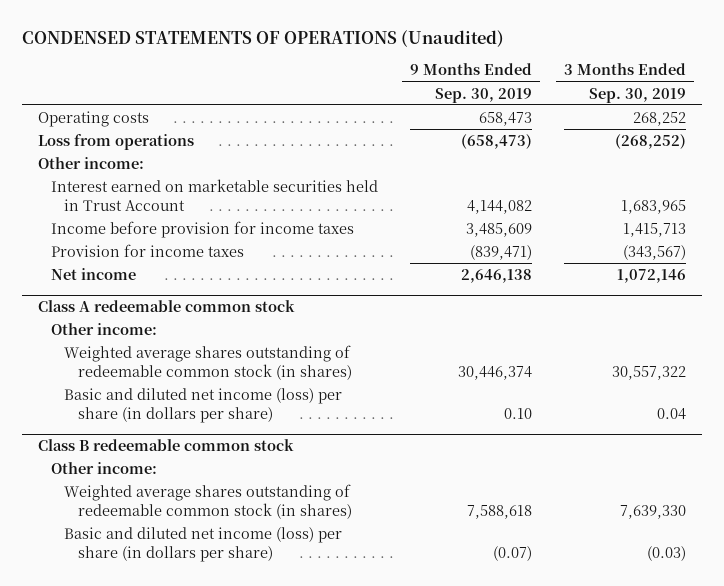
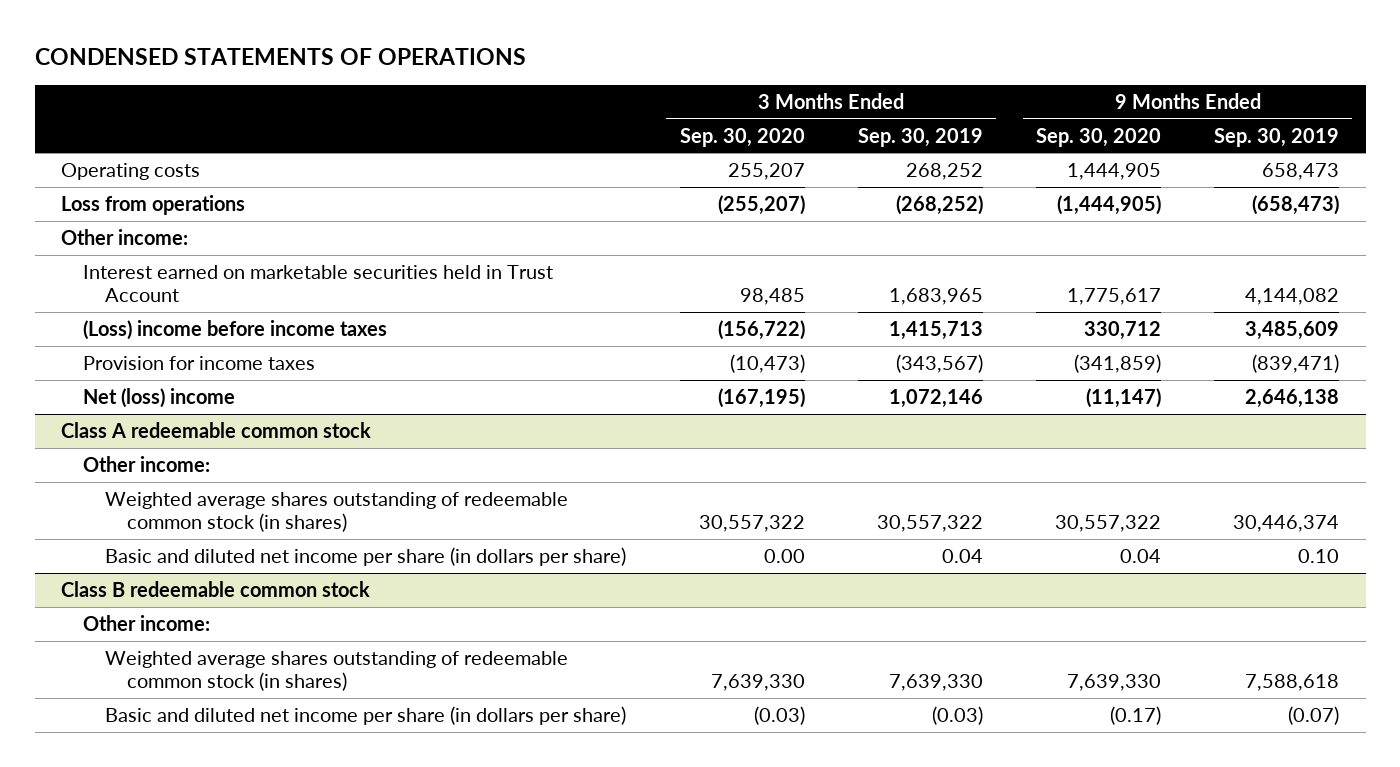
[21,30,504,48] CONDENSED STATEMENTS OF OPERATIONS (Unaudited) -> [34,48,526,66] CONDENSED STATEMENTS OF OPERATIONS
none -> [679,127,805,147] Sep. 30, 2020
none -> [1035,127,1161,147] Sep. 30, 2020
[51,220,355,238] Income before provision for income taxes -> [83,319,388,340] (Loss) income before income taxes
[51,267,137,280] Net income -> [83,387,236,408] Net (loss) income
[64,387,343,423] Basic and diluted net income (loss) per share (in dollars per share) -> [105,546,627,566] Basic and diluted net income per share (in dollars per share)
[64,526,343,562] Basic and diluted net income (loss) per share (in dollars per share) -> [105,705,627,725] Basic and diluted net income per share (in dollars per share)

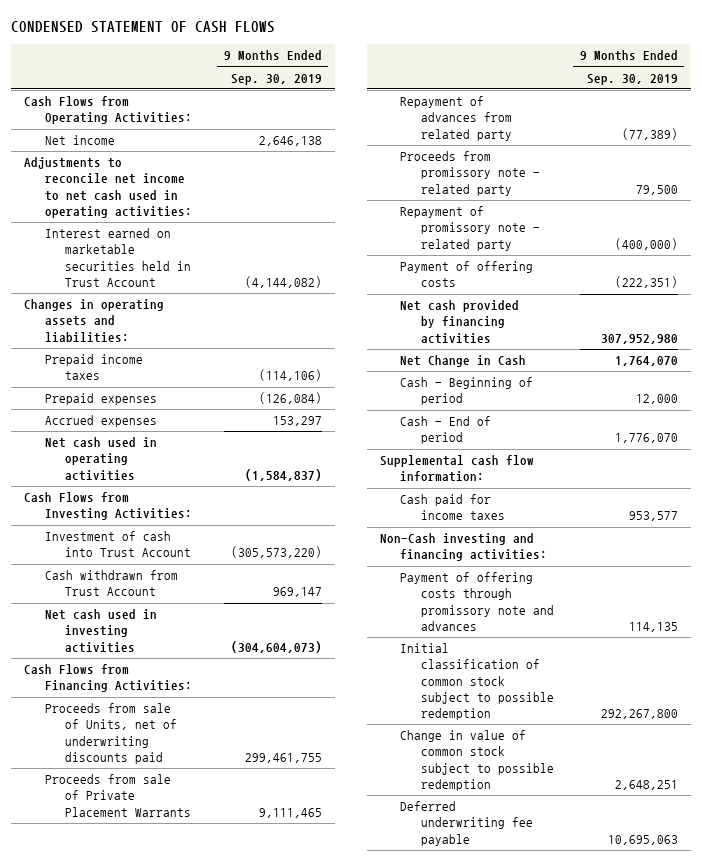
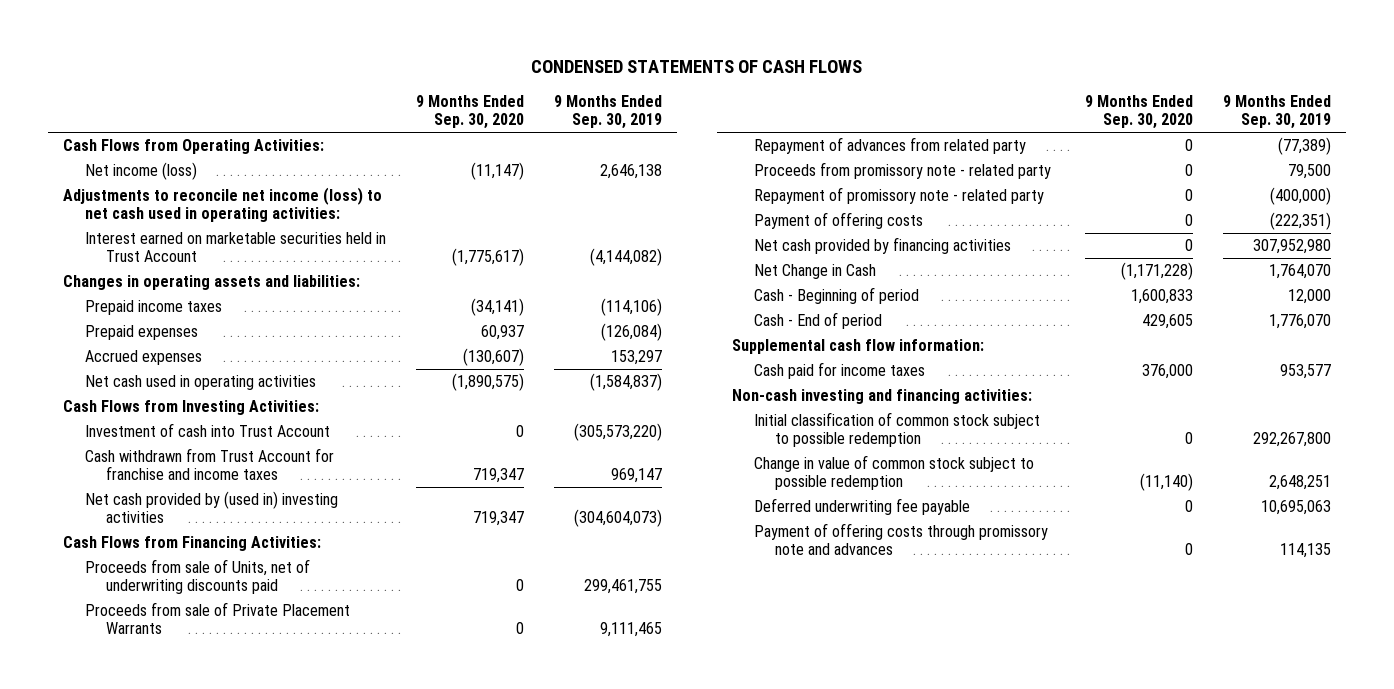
[11,21,276,34] CONDENSED STATEMENT OF CASH FLOWS -> [531,59,863,73] CONDENSED STATEMENTS OF CASH FLOWS
none -> [415,94,524,130] 9 Months Ended Sep. 30, 2020
[44,135,115,146] Net income -> [84,162,197,181] Net income (loss)
[24,157,192,218] Adjustments to reconcile net income to net cash used in operating activities: -> [63,187,383,223] Adjustments to reconcile net income (loss) to net cash used in operating activities:
[44,570,178,597] Cash withdrawn from Trust Account -> [84,448,334,481] Cash withdrawn from Trust Account for franchise and income taxes
[44,609,157,653] Net cash used in investing activities -> [84,491,338,524] Net cash provided by (used in) investing activities
[379,533,548,562] Non-Cash investing and financing activities: -> [732,389,1033,405] Non-cash investing and financing activities:
[400,572,554,631] Payment of offering costs through promissory note and advances -> [753,523,1048,556] Payment of offering costs through promissory note and advances

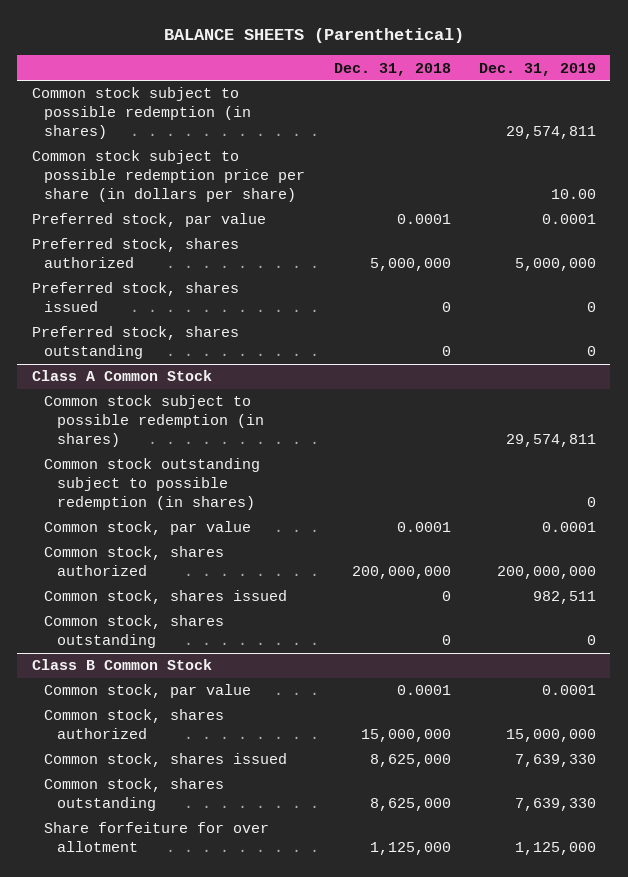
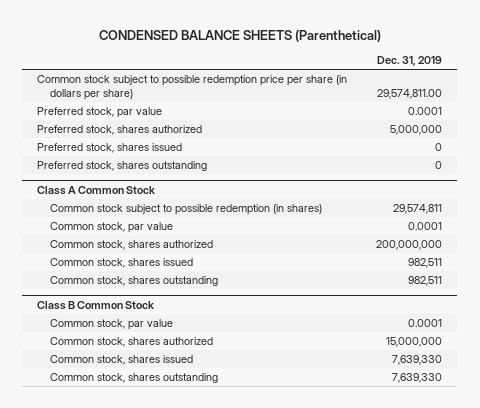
[163,28,464,44] BALANCE SHEETS (Parenthetical) -> [98,29,381,42] CONDENSED BALANCE SHEETS (Parenthetical)
[333,62,451,76] Dec. 31, 2018 -> none
[31,87,252,139] Common stock subject to possible redemption (in shares) -> none
[551,188,597,199] 10.00 -> [377,88,443,99] 29,574,811.00
[44,458,261,510] Common stock outstanding subject to possible redemption (in shares) -> none
[587,635,597,646] 0 -> [408,276,443,287] 982,511
[44,822,270,853] Share forfeiture for over allotment -> none

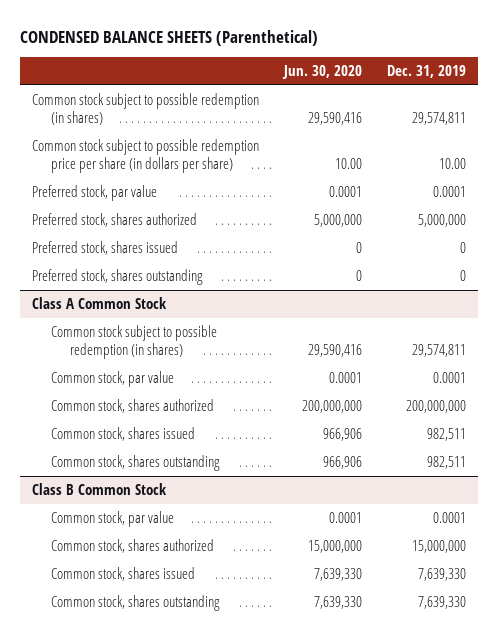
none -> [282,65,363,80] Jun. 30, 2020
none -> [32,93,260,126] Common stock subject to possible redemption (in shares)
[377,88,443,99] 29,574,811.00 -> [438,158,466,170] 10.00

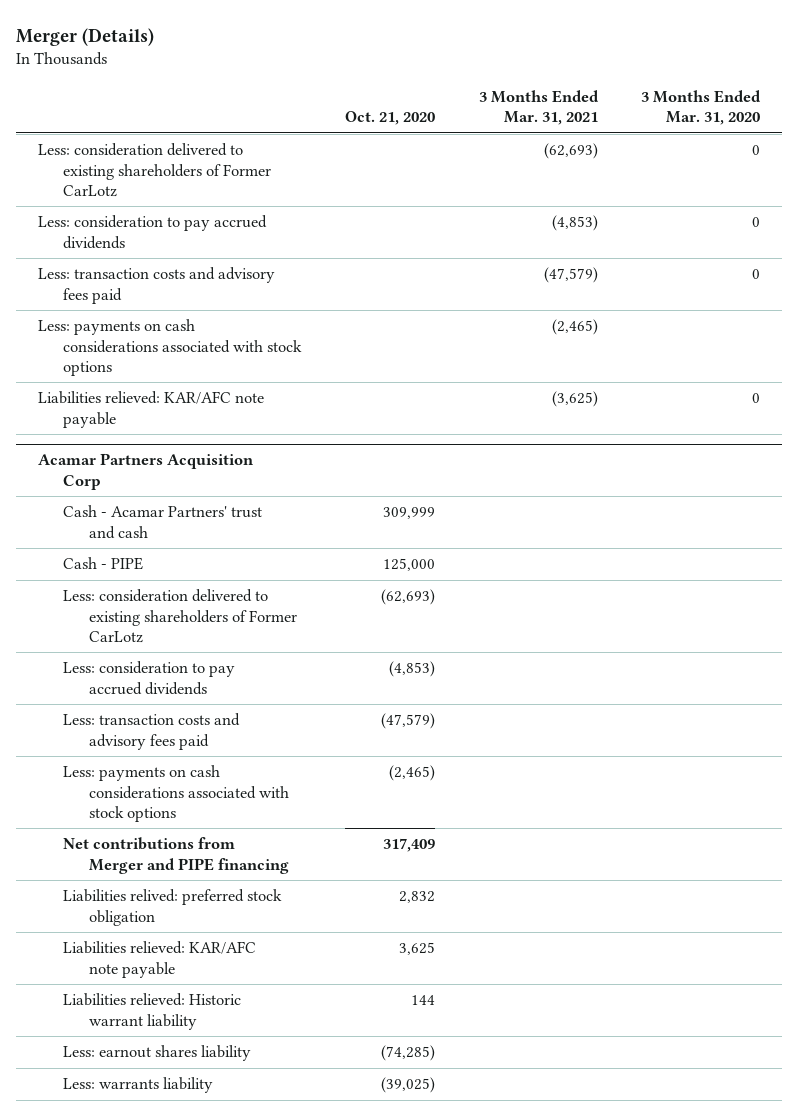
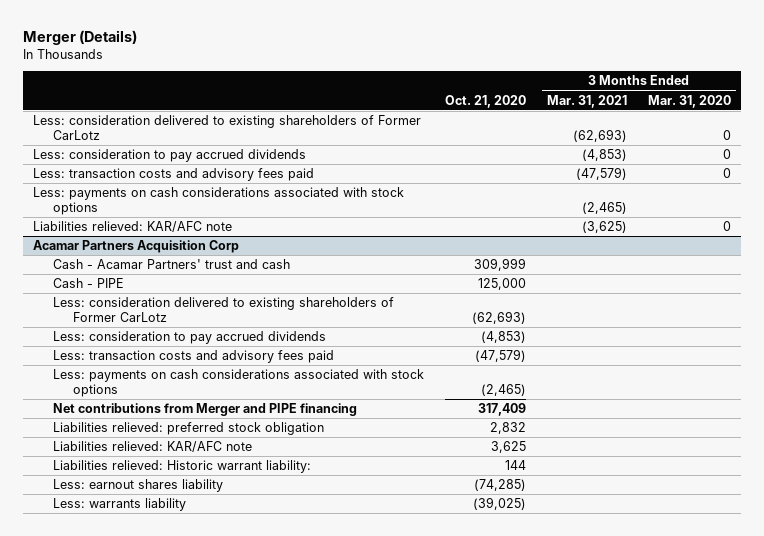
[37,391,264,428] Liabilities relieved: KAR/AFC note payable -> [33,221,233,233] Liabilities relieved: KAR/AFC note
[63,889,283,926] Liabilities relived: preferred stock obligation -> [53,422,325,436] Liabilities relieved: preferred stock obligation
[63,941,257,978] Liabilities relieved: KAR/AFC note payable -> [53,441,253,453] Liabilities relieved: KAR/AFC note
[63,993,242,1030] Liabilities relieved: Historic warrant liability -> [53,460,312,474] Liabilities relieved: Historic warrant liability:

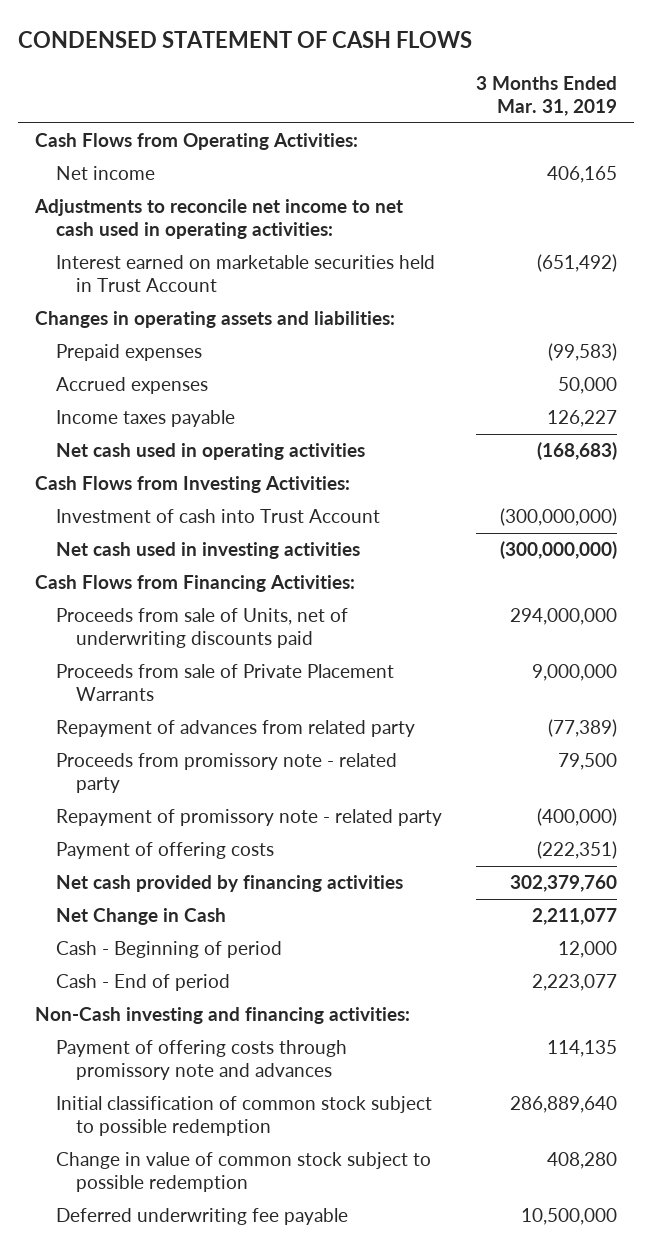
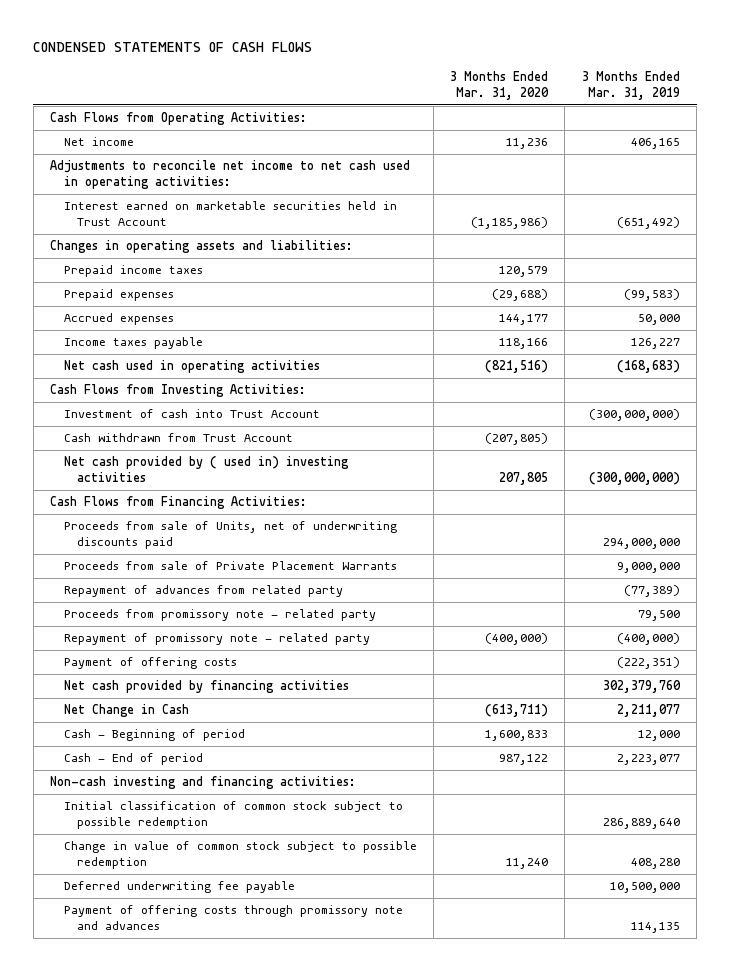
[18,30,473,48] CONDENSED STATEMENT OF CASH FLOWS -> [33,42,313,53] CONDENSED STATEMENTS OF CASH FLOWS
none -> [450,71,550,100] 3 Months Ended Mar. 31, 2020
none -> [63,265,203,278] Prepaid income taxes
none -> [63,433,293,443] Cash withdrawn from Trust Account
[55,542,360,560] Net cash used in investing activities -> [63,456,349,483] Net cash provided by ( used in) investing activities
[35,1007,411,1025] Non-Cash investing and financing activities: -> [49,776,356,790] Non-cash investing and financing activities:
[55,1040,347,1081] Payment of offering costs through promissory note and advances -> [63,905,403,931] Payment of offering costs through promissory note and advances

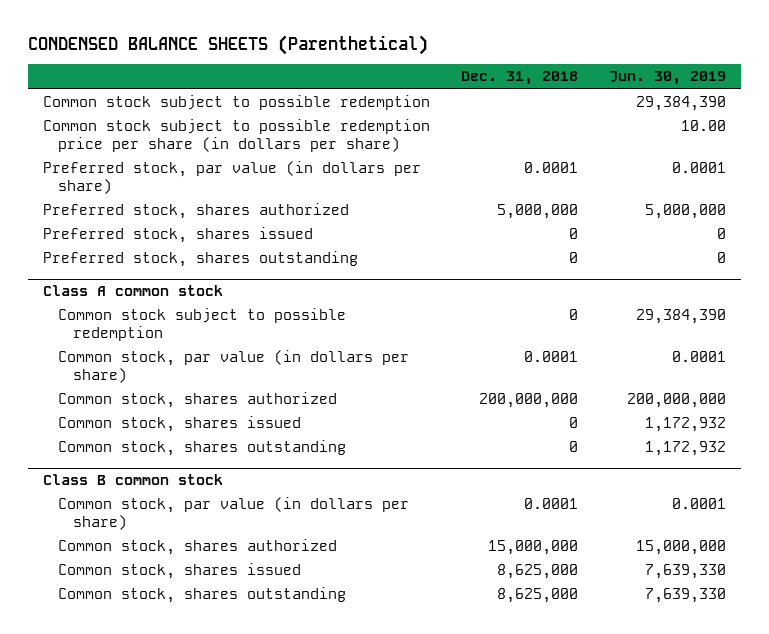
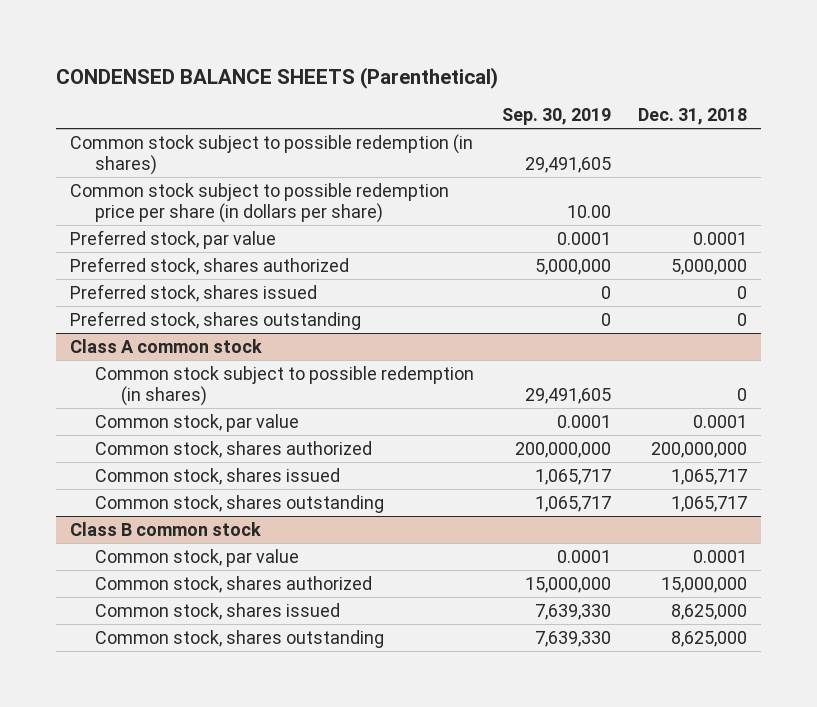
[608,71,726,86] Jun. 30, 2019 -> none
none -> [501,108,611,126] Sep. 30, 2019
[43,95,431,111] Common stock subject to possible redemption -> [69,133,473,176] Common stock subject to possible redemption (in shares)
[43,161,422,195] Preferred stock, par value (in dollars per share) -> [69,229,276,249] Preferred stock, par value
[58,308,347,342] Common stock subject to possible redemption -> [95,365,475,407] Common stock subject to possible redemption (in shares)
[58,350,410,384] Common stock, par value (in dollars per share) -> [95,413,300,432] Common stock, par value
[568,417,578,429] 0 -> [671,468,748,485] 1,065,717
[568,441,578,453] 0 -> [671,495,748,512] 1,065,717
[58,497,410,531] Common stock, par value (in dollars per share) -> [95,548,300,567] Common stock, par value

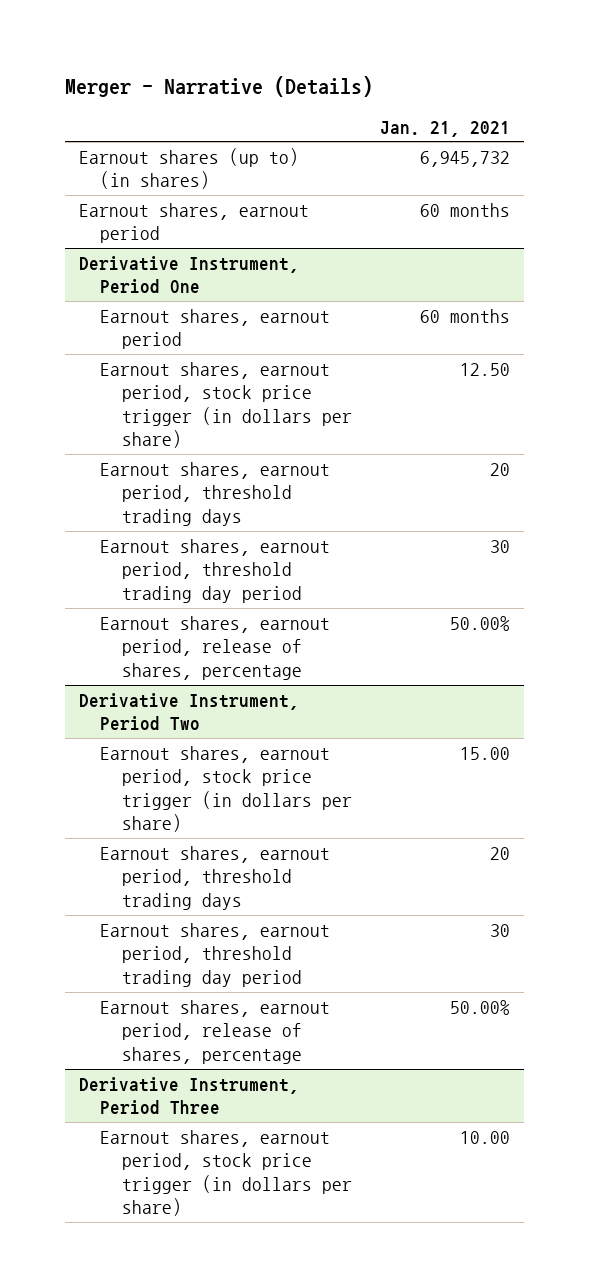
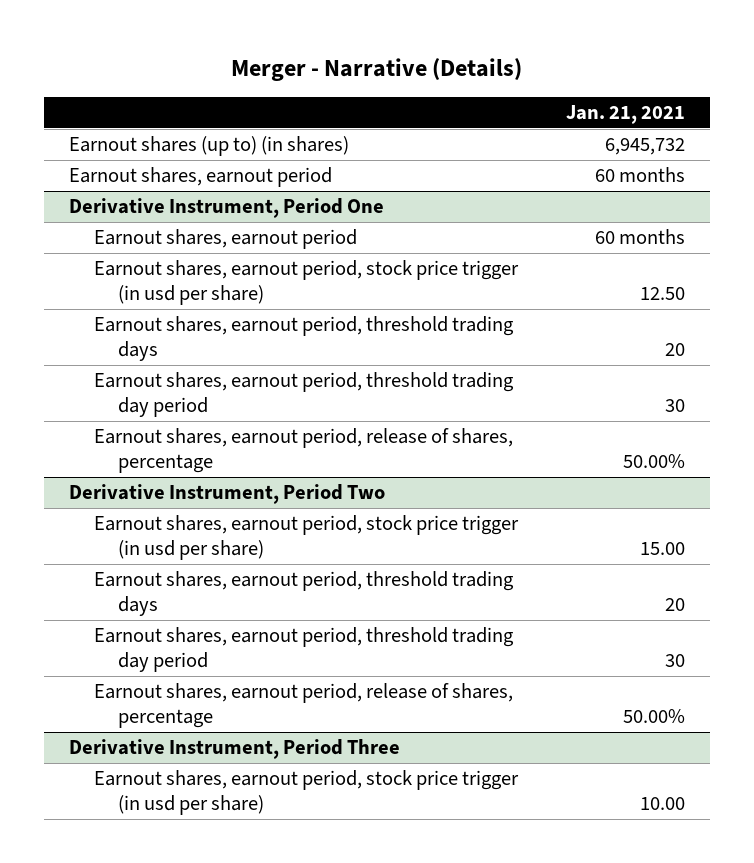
[100,361,352,449] Earnout shares, earnout period, stock price trigger (in dollars per share) -> [93,260,519,306] Earnout shares, earnout period, stock price trigger (in usd per share)
[100,745,352,833] Earnout shares, earnout period, stock price trigger (in dollars per share) -> [93,515,519,561] Earnout shares, earnout period, stock price trigger (in usd per share)
[100,1129,352,1217] Earnout shares, earnout period, stock price trigger (in dollars per share) -> [93,770,519,816] Earnout shares, earnout period, stock price trigger (in usd per share)

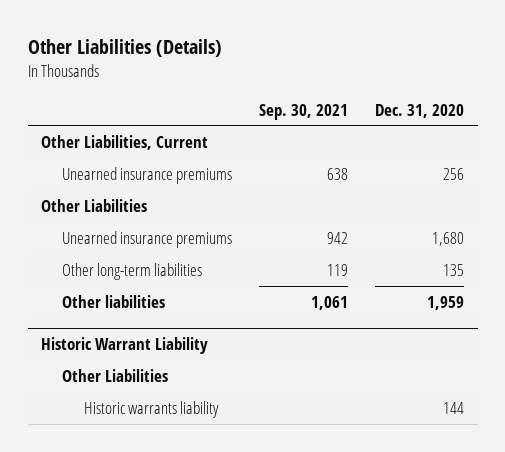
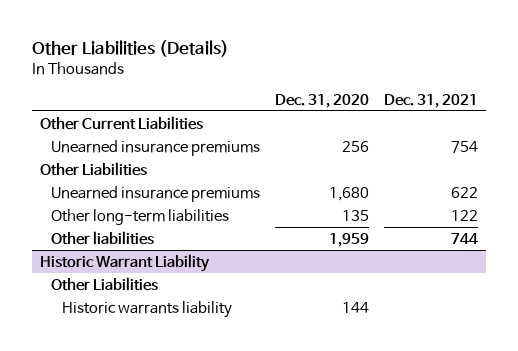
[259,103,349,120] Sep. 30, 2021 -> none
none -> [383,93,478,108] Dec. 31, 2021
[41,134,209,150] Other Liabilities, Current -> [39,115,203,130] Other Current Liabilities

